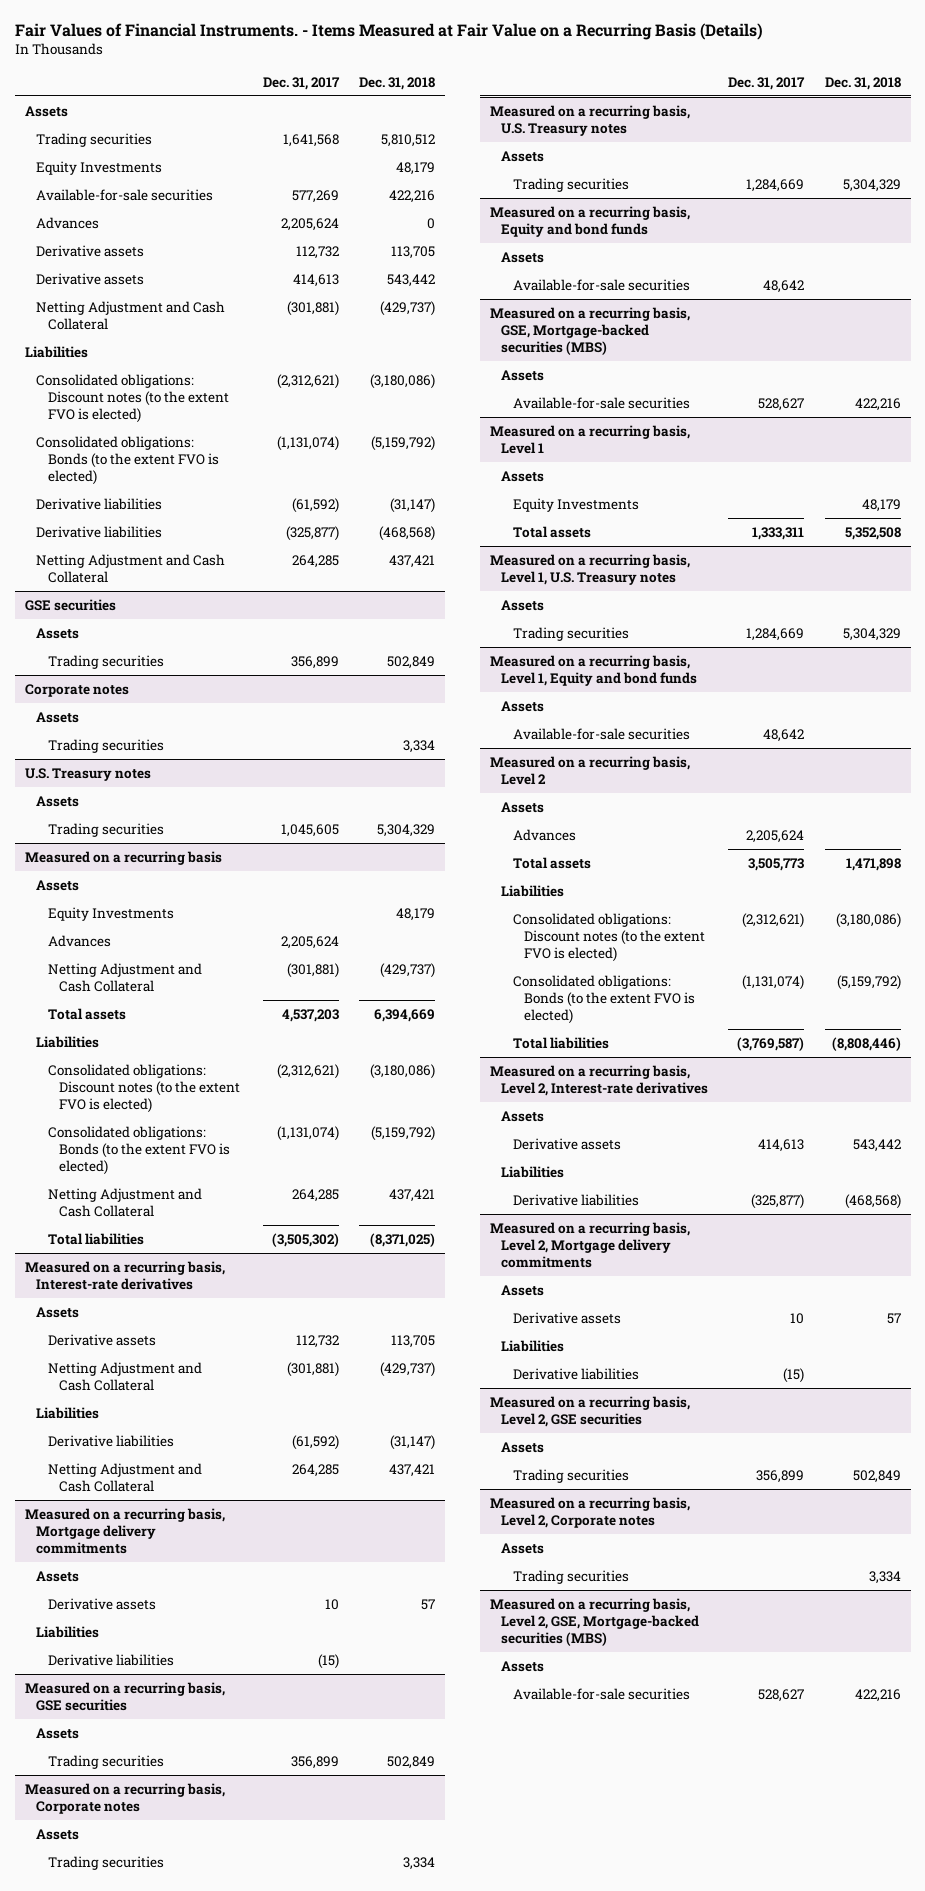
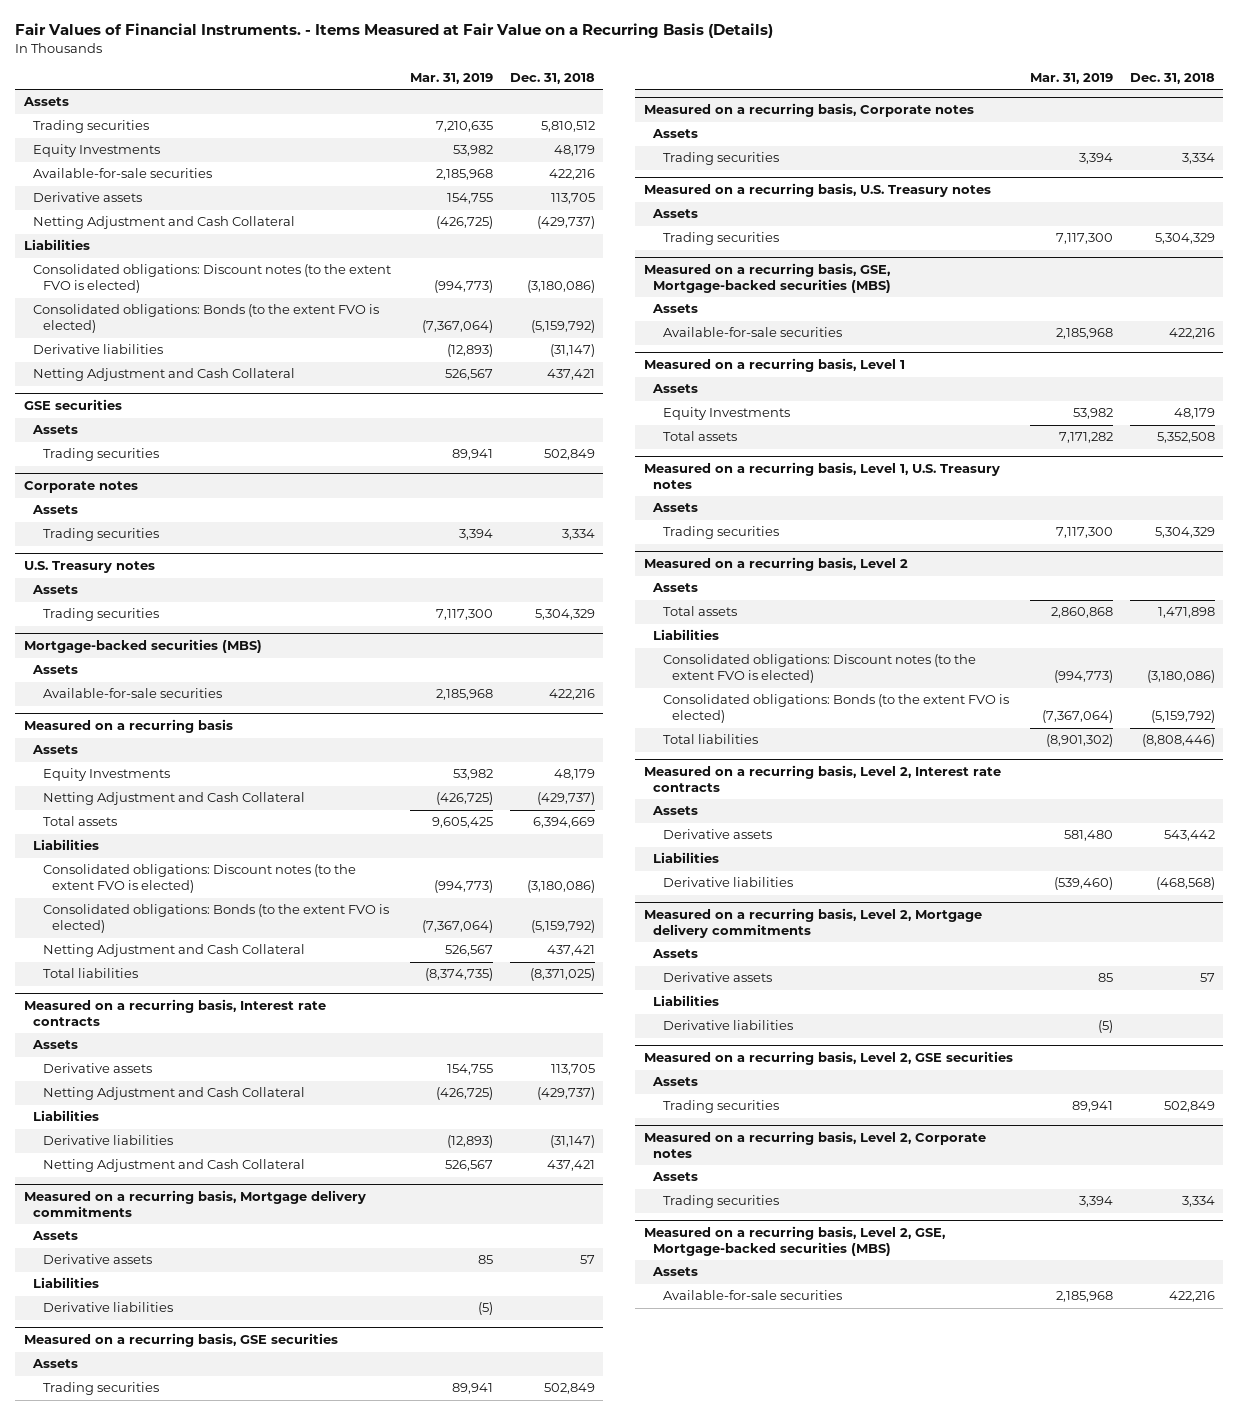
[263,76,341,90] Dec. 31, 2017 -> none
none -> [409,72,493,84] Mar. 31, 2019
[36,216,100,229] Advances -> none
[36,272,145,285] Derivative assets -> none
[36,525,163,538] Derivative liabilities -> none
none -> [23,639,262,654] Mortgage-backed securities (MBS)
none -> [32,665,79,675] Assets
none -> [42,688,222,699] Available-for-sale securities
[47,934,111,947] Advances -> none
[24,1260,225,1291] Measured on a recurring basis, Interest-rate derivatives -> [23,999,326,1027] Measured on a recurring basis, Interest rate contracts
[489,205,690,238] Measured on a recurring basis, Equity and bond funds -> none
[501,251,545,263] Assets -> none
[512,278,690,291] Available-for-sale securities -> none
[489,654,698,687] Measured on a recurring basis, Level 1, Equity and bond funds -> none
[501,700,545,712] Assets -> none
[512,727,690,740] Available-for-sale securities -> none
[512,828,576,841] Advances -> none
[489,1064,709,1097] Measured on a recurring basis, Level 2, Interest-rate derivatives -> [643,765,1001,793] Measured on a recurring basis, Level 2, Interest rate contracts

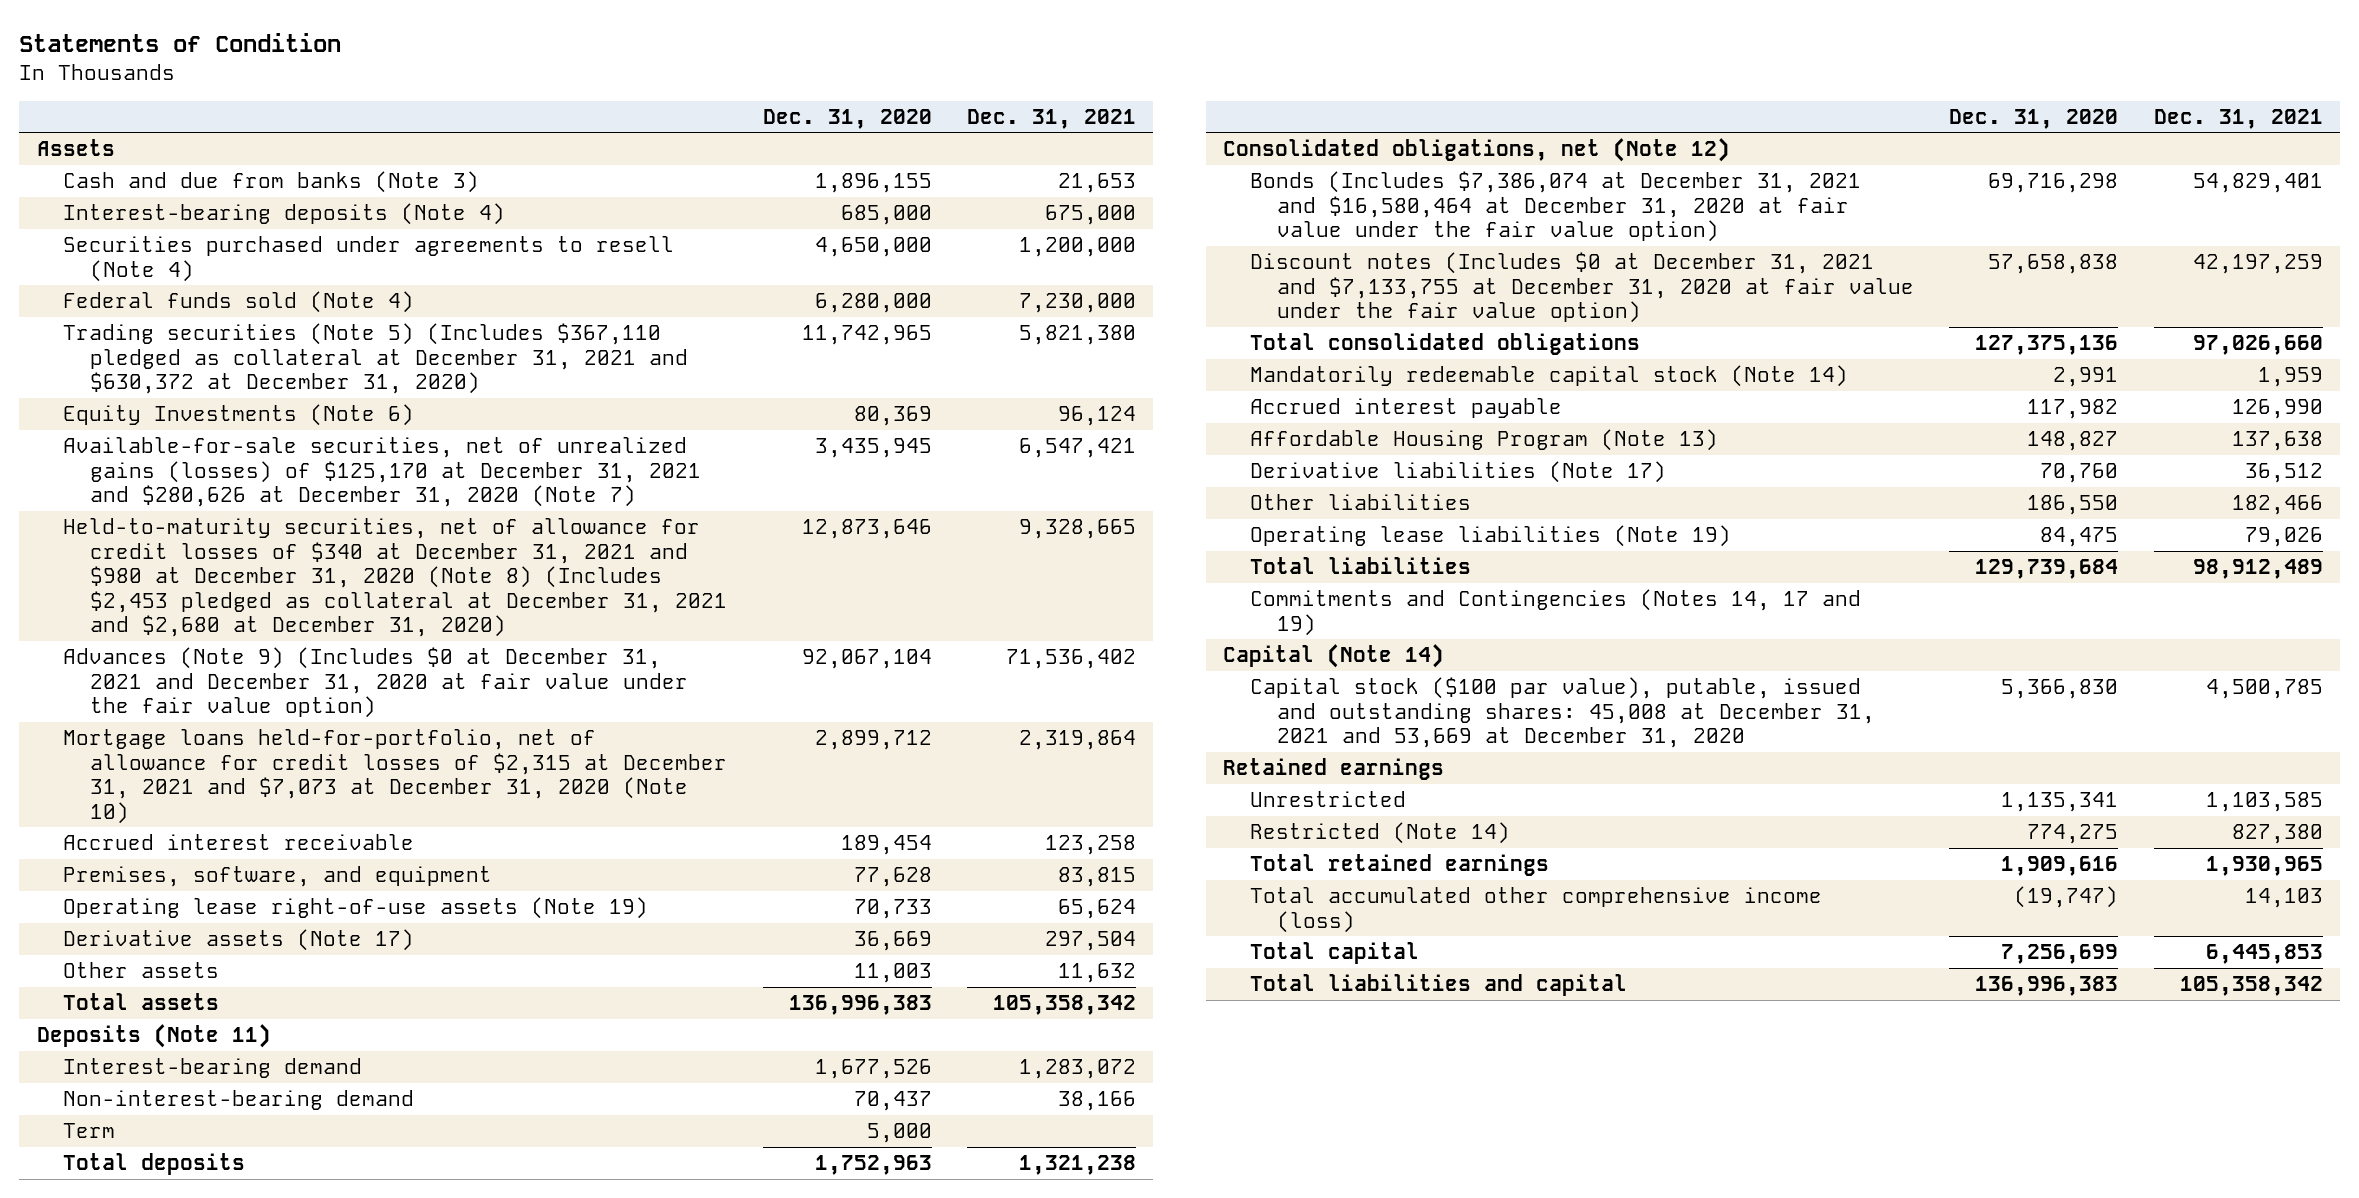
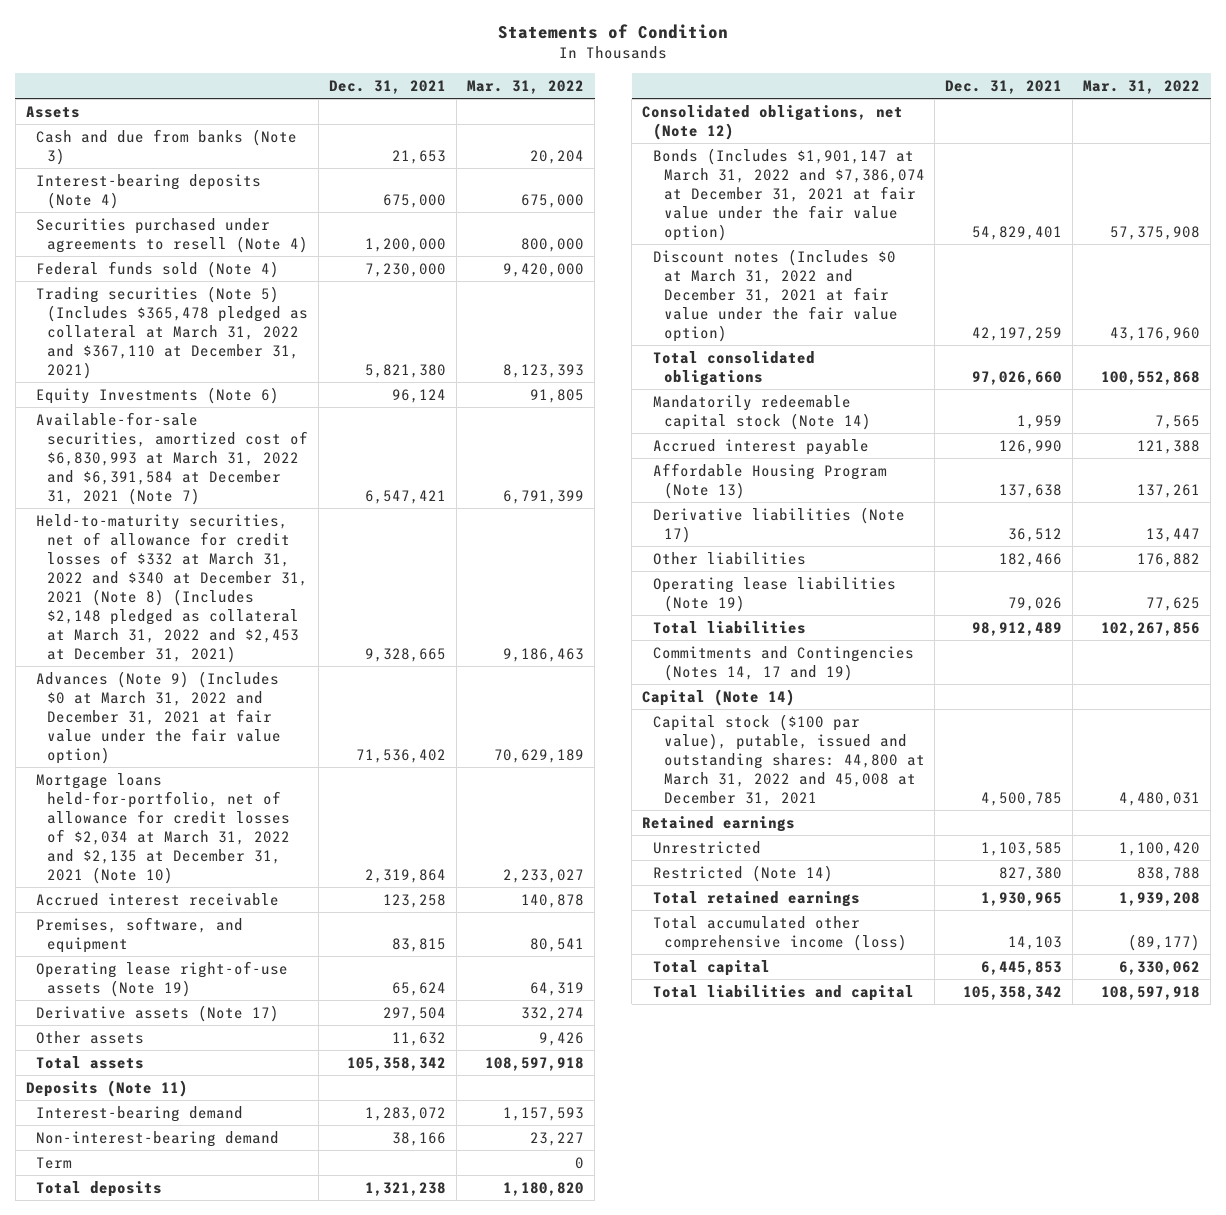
[762,109,932,130] Dec. 31, 2020 -> none
none -> [467,80,585,95] Mar. 31, 2022
[63,323,689,395] Trading securities (Note 5) (Includes $367,110 pledged as collateral at December 31, 2021 and $630,372 at December 31, 2020) -> [36,285,309,379] Trading securities (Note 5) (Includes $365,478 pledged as collateral at March 31, 2022 and $367,110 at December 31, 2021)
[63,437,702,508] Available-for-sale securities, net of unrealized gains (losses) of $125,170 at December 31, 2021 and $280,626 at December 31, 2020 (Note 7) -> [36,411,309,505] Available-for-sale securities, amortized cost of $6,830,993 at March 31, 2022 and $6,391,584 at December 31, 2021 (Note 7)
[63,518,728,638] Held-to-maturity securities, net of allowance for credit losses of $340 at December 31, 2021 and $980 at December 31, 2020 (Note 8) (Includes $2,453 pledged as collateral at December 31, 2021 and $2,680 at December 31, 2020) -> [36,513,309,663] Held-to-maturity securities, net of allowance for credit losses of $332 at March 31, 2022 and $340 at December 31, 2021 (Note 8) (Includes $2,148 pledged as collateral at March 31, 2022 and $2,453 at December 31, 2021)
[63,647,689,719] Advances (Note 9) (Includes $0 at December 31, 2021 and December 31, 2020 at fair value under the fair value option) -> [36,670,282,764] Advances (Note 9) (Includes $0 at March 31, 2022 and December 31, 2021 at fair value under the fair value option)
[63,729,728,824] Mortgage loans held-for-portfolio, net of allowance for credit losses of $2,315 at December 31, 2021 and $7,073 at December 31, 2020 (Note 10) -> [36,772,291,884] Mortgage loans held-for-portfolio, net of allowance for credit losses of $2,034 at March 31, 2022 and $2,135 at December 31, 2021 (Note 10)
[1250,171,1862,243] Bonds (Includes $7,386,074 at December 31, 2021 and $16,580,464 at December 31, 2020 at fair value under the fair value option) -> [652,147,925,241] Bonds (Includes $1,901,147 at March 31, 2022 and $7,386,074 at December 31, 2021 at fair value under the fair value option)
[1250,252,1915,324] Discount notes (Includes $0 at December 31, 2021 and $7,133,755 at December 31, 2020 at fair value under the fair value option) -> [652,248,898,342] Discount notes (Includes $0 at March 31, 2022 and December 31, 2021 at fair value under the fair value option)
[1250,677,1876,749] Capital stock ($100 par value), putable, issued and outstanding shares: 45,008 at December 31, 2021 and 53,669 at December 31, 2020 -> [652,713,925,806] Capital stock ($100 par value), putable, issued and outstanding shares: 44,800 at March 31, 2022 and 45,008 at December 31, 2021

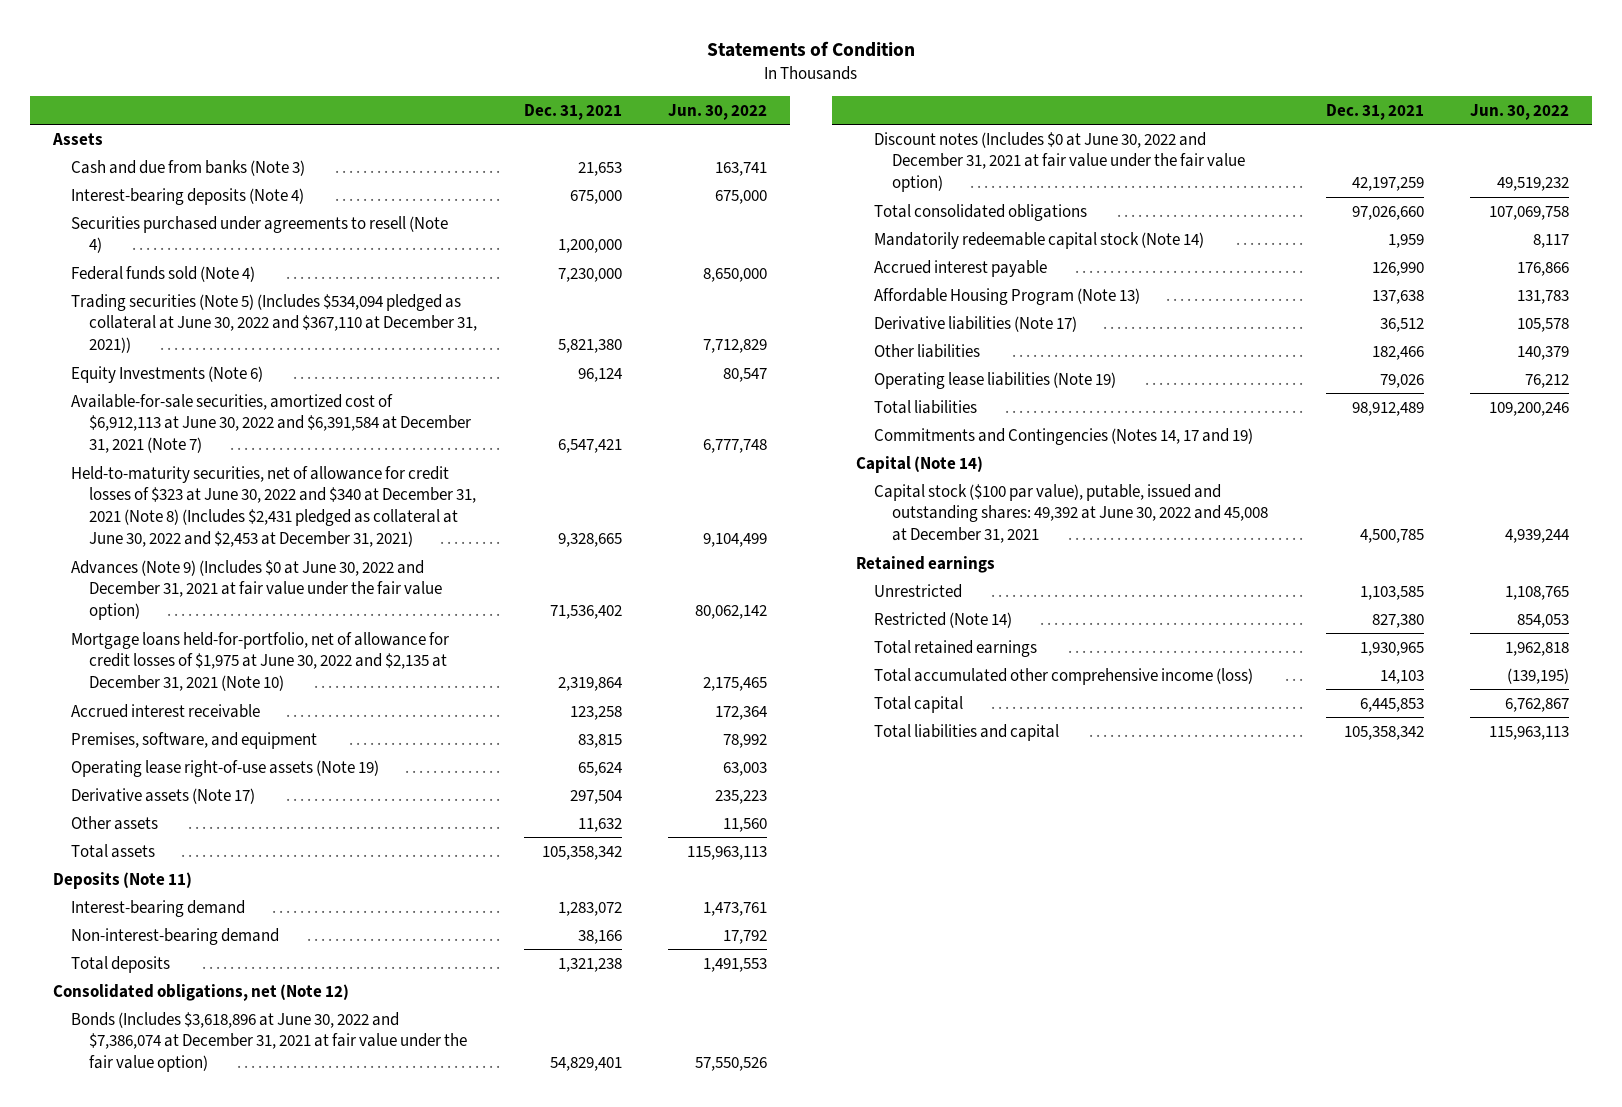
[467,80,585,95] Mar. 31, 2022 -> none
none -> [667,103,767,120] Jun. 30, 2022
[36,285,309,379] Trading securities (Note 5) (Includes $365,478 pledged as collateral at March 31, 2022 and $367,110 at December 31, 2021) -> [71,293,478,354] Trading securities (Note 5) (Includes $534,094 pledged as collateral at June 30, 2022 and $367,110 at December 31, 2021))
[36,411,309,505] Available-for-sale securities, amortized cost of $6,830,993 at March 31, 2022 and $6,391,584 at December 31, 2021 (Note 7) -> [71,393,472,454] Available-for-sale securities, amortized cost of $6,912,113 at June 30, 2022 and $6,391,584 at December 31, 2021 (Note 7)
[36,513,309,663] Held-to-maturity securities, net of allowance for credit losses of $332 at March 31, 2022 and $340 at December 31, 2021 (Note 8) (Includes $2,148 pledged as collateral at March 31, 2022 and $2,453 at December 31, 2021) -> [71,465,477,548] Held-to-maturity securities, net of allowance for credit losses of $323 at June 30, 2022 and $340 at December 31, 2021 (Note 8) (Includes $2,431 pledged as collateral at June 30, 2022 and $2,453 at December 31, 2021)
[36,670,282,764] Advances (Note 9) (Includes $0 at March 31, 2022 and December 31, 2021 at fair value under the fair value option) -> [71,559,443,621] Advances (Note 9) (Includes $0 at June 30, 2022 and December 31, 2021 at fair value under the fair value option)
[36,772,291,884] Mortgage loans held-for-portfolio, net of allowance for credit losses of $2,034 at March 31, 2022 and $2,135 at December 31, 2021 (Note 10) -> [71,631,450,692] Mortgage loans held-for-portfolio, net of allowance for credit losses of $1,975 at June 30, 2022 and $2,135 at December 31, 2021 (Note 10)
[36,1156,73,1169] Term -> none
[652,147,925,241] Bonds (Includes $1,901,147 at March 31, 2022 and $7,386,074 at December 31, 2021 at fair value under the fair value option) -> [71,1011,468,1073] Bonds (Includes $3,618,896 at June 30, 2022 and $7,386,074 at December 31, 2021 at fair value under the fair value option)
[652,248,898,342] Discount notes (Includes $0 at March 31, 2022 and December 31, 2021 at fair value under the fair value option) -> [873,131,1245,193] Discount notes (Includes $0 at June 30, 2022 and December 31, 2021 at fair value under the fair value option)
[652,713,925,806] Capital stock ($100 par value), putable, issued and outstanding shares: 44,800 at March 31, 2022 and 45,008 at December 31, 2021 -> [873,483,1268,544] Capital stock ($100 par value), putable, issued and outstanding shares: 49,392 at June 30, 2022 and 45,008 at December 31, 2021

